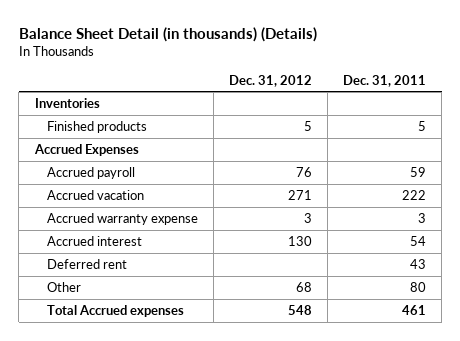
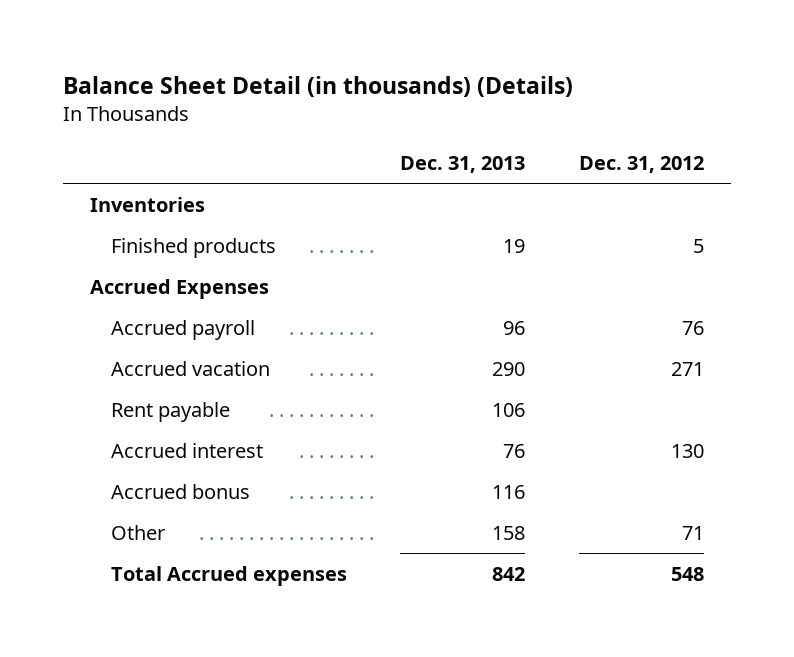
[342,74,426,87] Dec. 31, 2011 -> none
none -> [400,155,526,173] Dec. 31, 2013
[46,212,198,225] Accrued warranty expense -> none
none -> [110,401,230,422] Rent payable
[46,258,127,269] Deferred rent -> none
none -> [110,483,250,499] Accrued bonus
[295,281,312,292] 68 -> [682,525,705,540] 71

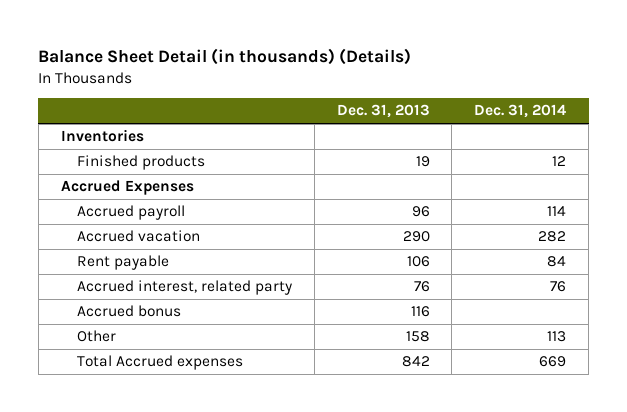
[579,155,705,173] Dec. 31, 2012 -> none
none -> [474,104,567,119] Dec. 31, 2014
[110,442,263,458] Accrued interest -> [76,280,292,296] Accrued interest, related party

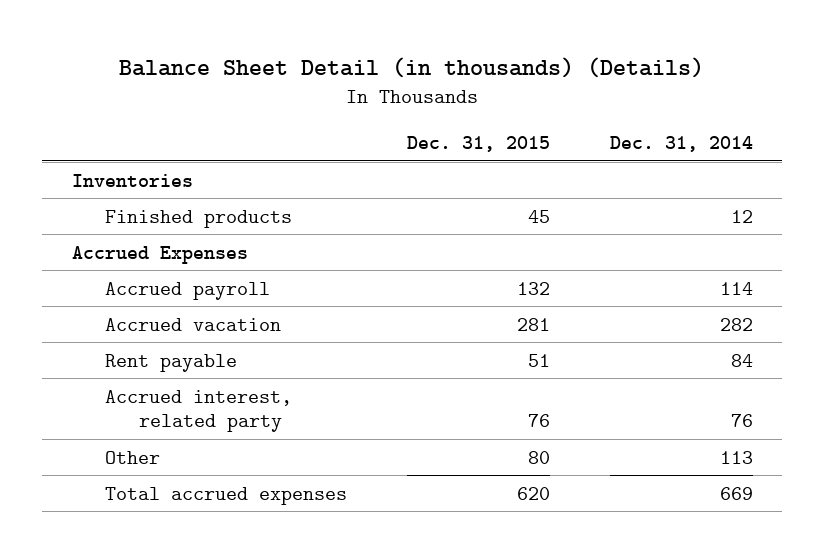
[336,104,430,119] Dec. 31, 2013 -> none
none -> [407,136,551,153] Dec. 31, 2015
[76,305,181,318] Accrued bonus -> none
[76,355,243,371] Total Accrued expenses -> [105,486,348,505] Total accrued expenses

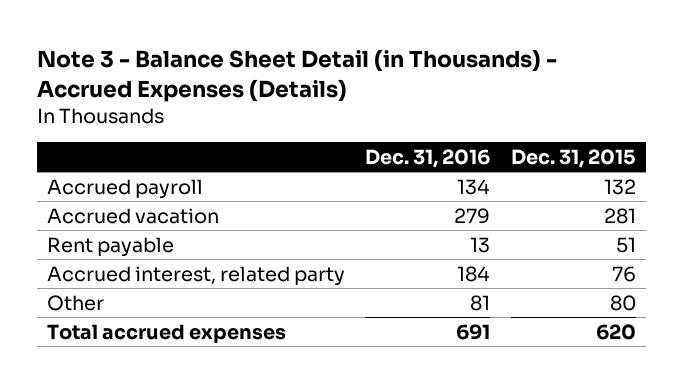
[119,56,705,78] Balance Sheet Detail (in thousands) (Details) -> [36,48,557,102] Note 3 - Balance Sheet Detail (in Thousands) - Accrued Expenses (Details)
[609,136,753,153] Dec. 31, 2014 -> none
none -> [365,148,491,168] Dec. 31, 2016
[71,173,193,187] Inventories -> none
[105,209,293,228] Finished products -> none
[71,245,248,264] Accrued Expenses -> none

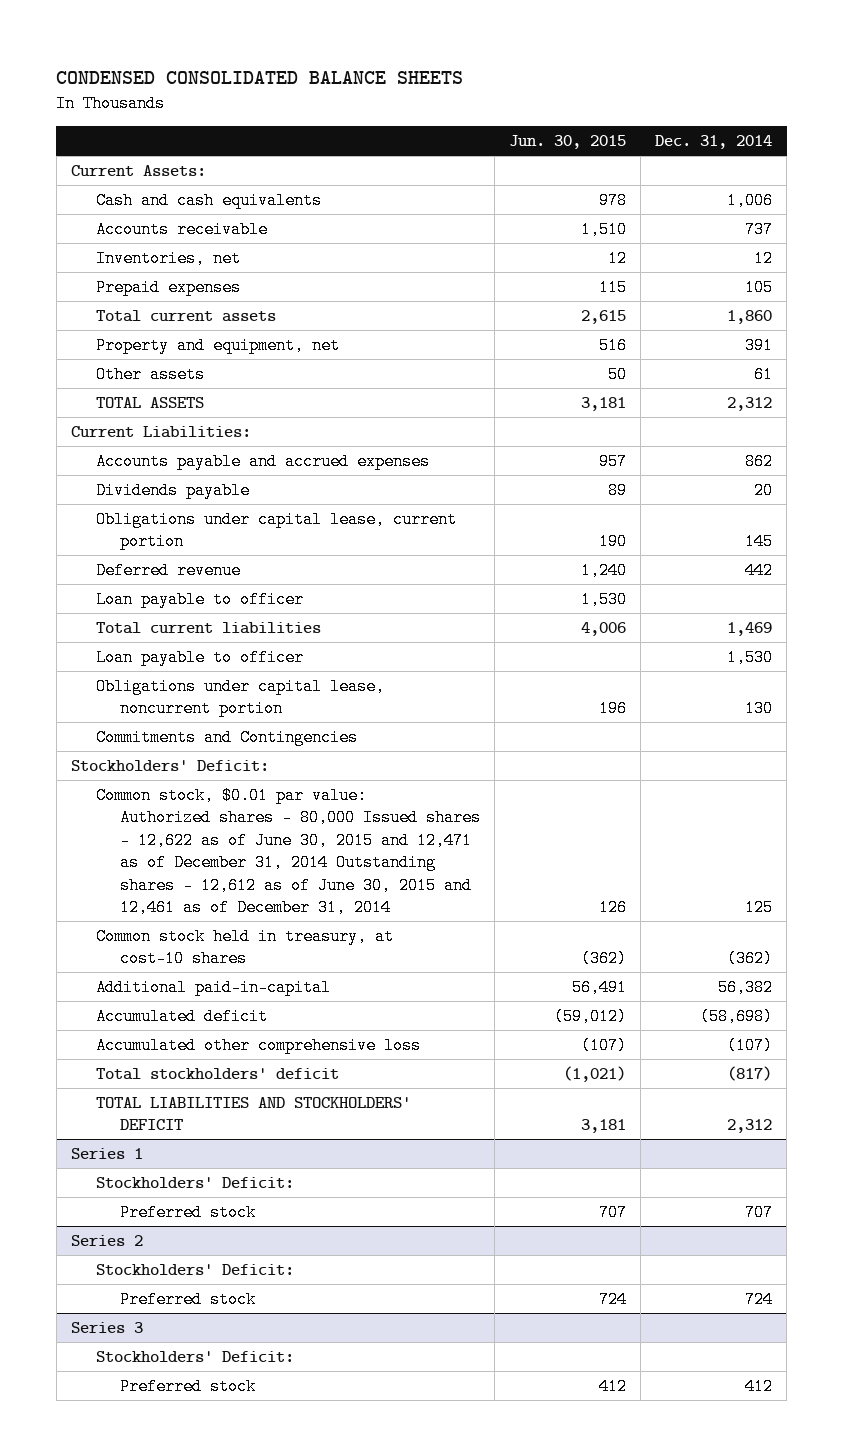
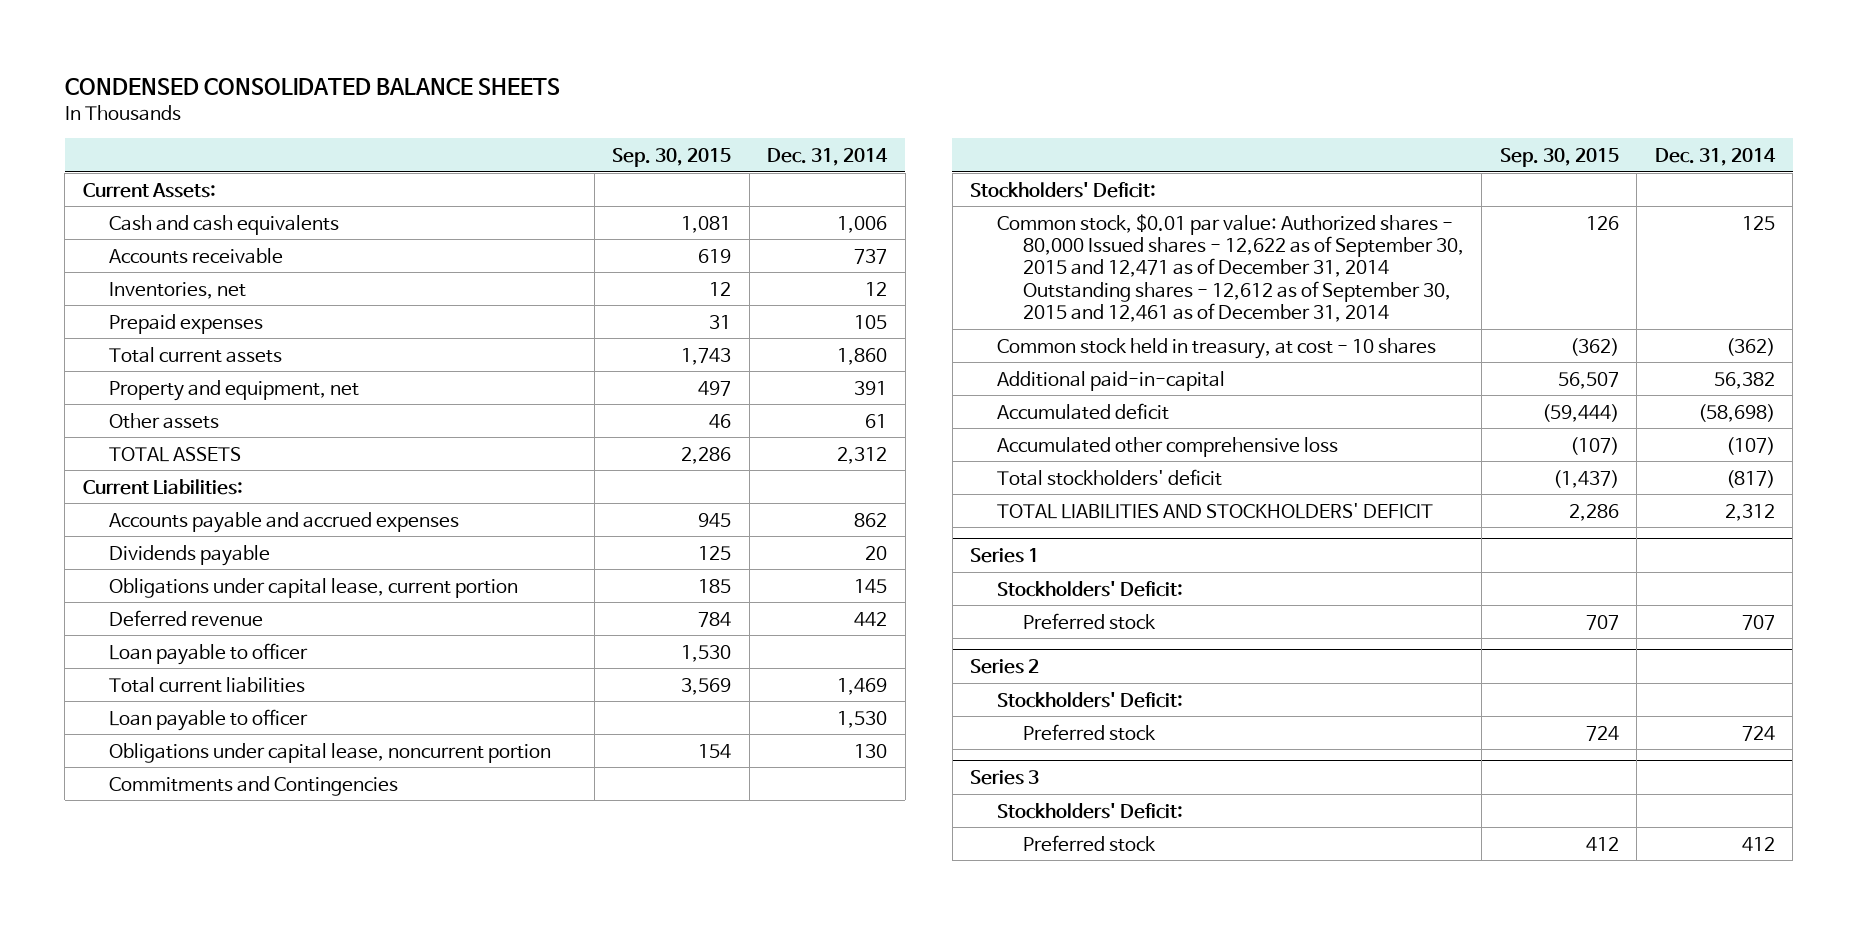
[509,135,627,150] Jun. 30, 2015 -> none
none -> [612,147,732,167] Sep. 30, 2015
[95,786,482,917] Common stock, $0.01 par value: Authorized shares - 80,000 Issued shares - 12,622 as of June 30, 2015 and 12,471 as of December 31, 2014 Outstanding shares - 12,612 as of June 30, 2015 and 12,461 as of December 31, 2014 -> [996,213,1464,323] Common stock, $0.01 par value: Authorized shares - 80,000 Issued shares - 12,622 as of September 30, 2015 and 12,471 as of December 31, 2014 Outstanding shares - 12,612 as of September 30, 2015 and 12,461 as of December 31, 2014
[95,927,394,968] Common stock held in treasury, at cost-10 shares -> [996,337,1436,359] Common stock held in treasury, at cost - 10 shares

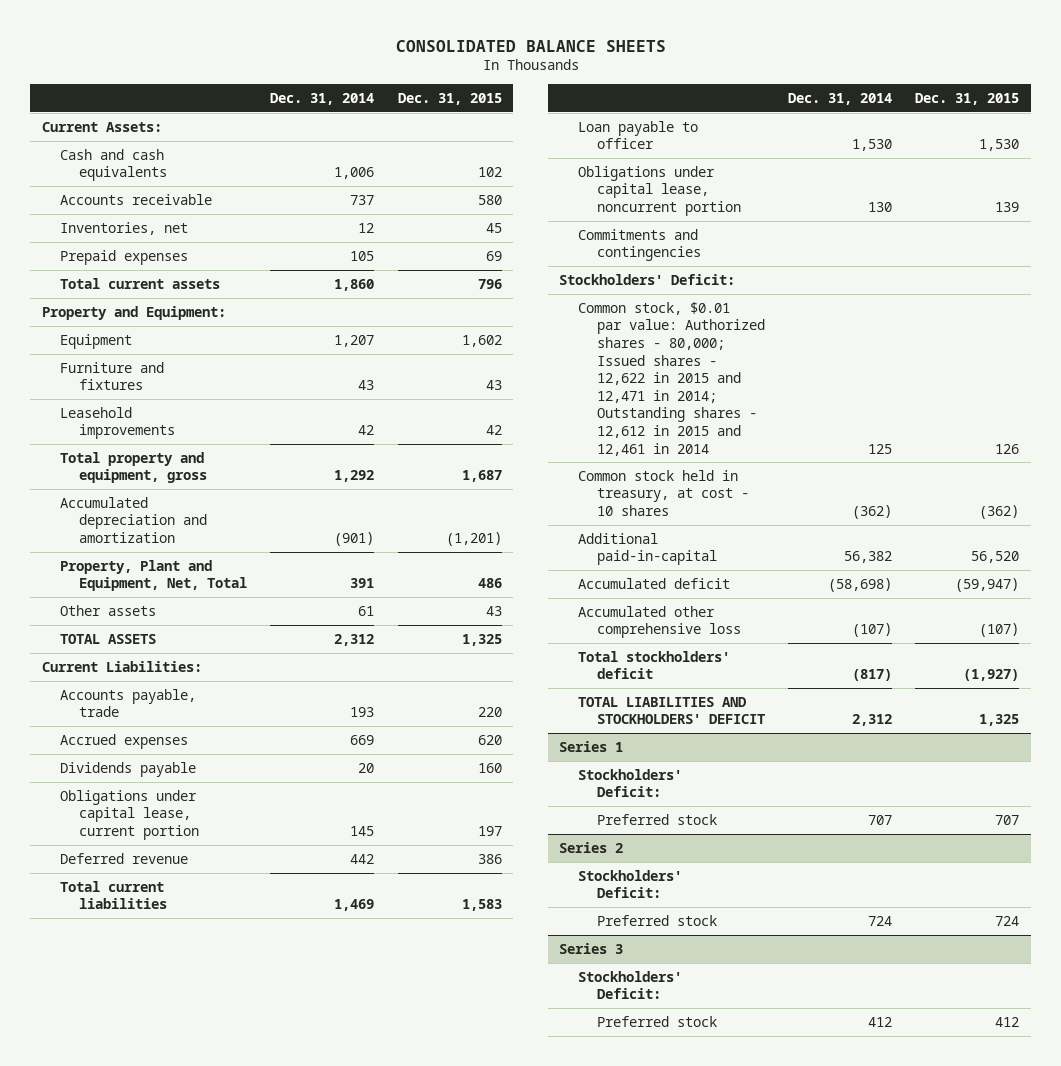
[64,78,560,96] CONDENSED CONSOLIDATED BALANCE SHEETS -> [395,39,666,52] CONSOLIDATED BALANCE SHEETS
[612,147,732,167] Sep. 30, 2015 -> none
none -> [397,92,502,105] Dec. 31, 2015
none -> [41,305,226,320] Property and Equipment:
none -> [60,333,133,349] Equipment
none -> [60,361,165,391] Furniture and fixtures
none -> [60,406,175,440] Leasehold improvements
none -> [60,451,207,484] Total property and equipment, gross
none -> [60,496,207,543] Accumulated depreciation and amortization
[108,379,359,401] Property and equipment, net -> [60,559,247,592] Property, Plant and Equipment, Net, Total
[108,511,459,533] Accounts payable and accrued expenses -> none
none -> [60,688,197,718] Accounts payable, trade
none -> [60,733,189,749] Accrued expenses
[108,642,308,665] Loan payable to officer -> none
[108,775,398,796] Commitments and Contingencies -> [578,228,701,262] Commitments and contingencies
[996,213,1464,323] Common stock, $0.01 par value: Authorized shares - 80,000 Issued shares - 12,622 as of September 30, 2015 and 12,471 as of December 31, 2014 Outstanding shares - 12,612 as of September 30, 2015 and 12,461 as of December 31, 2014 -> [578,301,765,456] Common stock, $0.01 par value: Authorized shares - 80,000; Issued shares - 12,622 in 2015 and 12,471 in 2014; Outstanding shares - 12,612 in 2015 and 12,461 in 2014

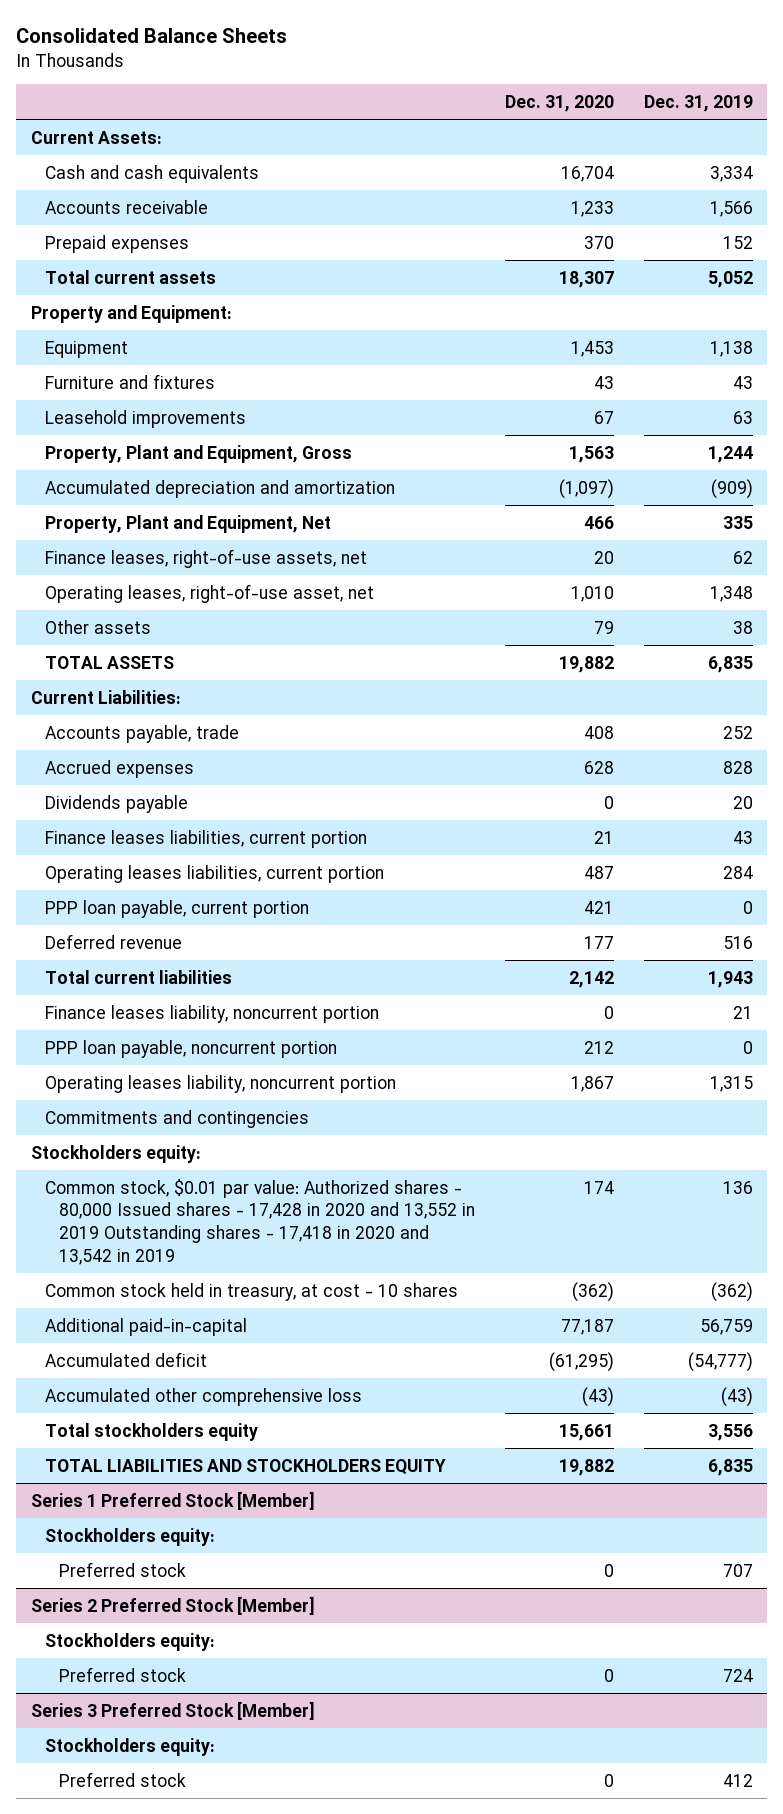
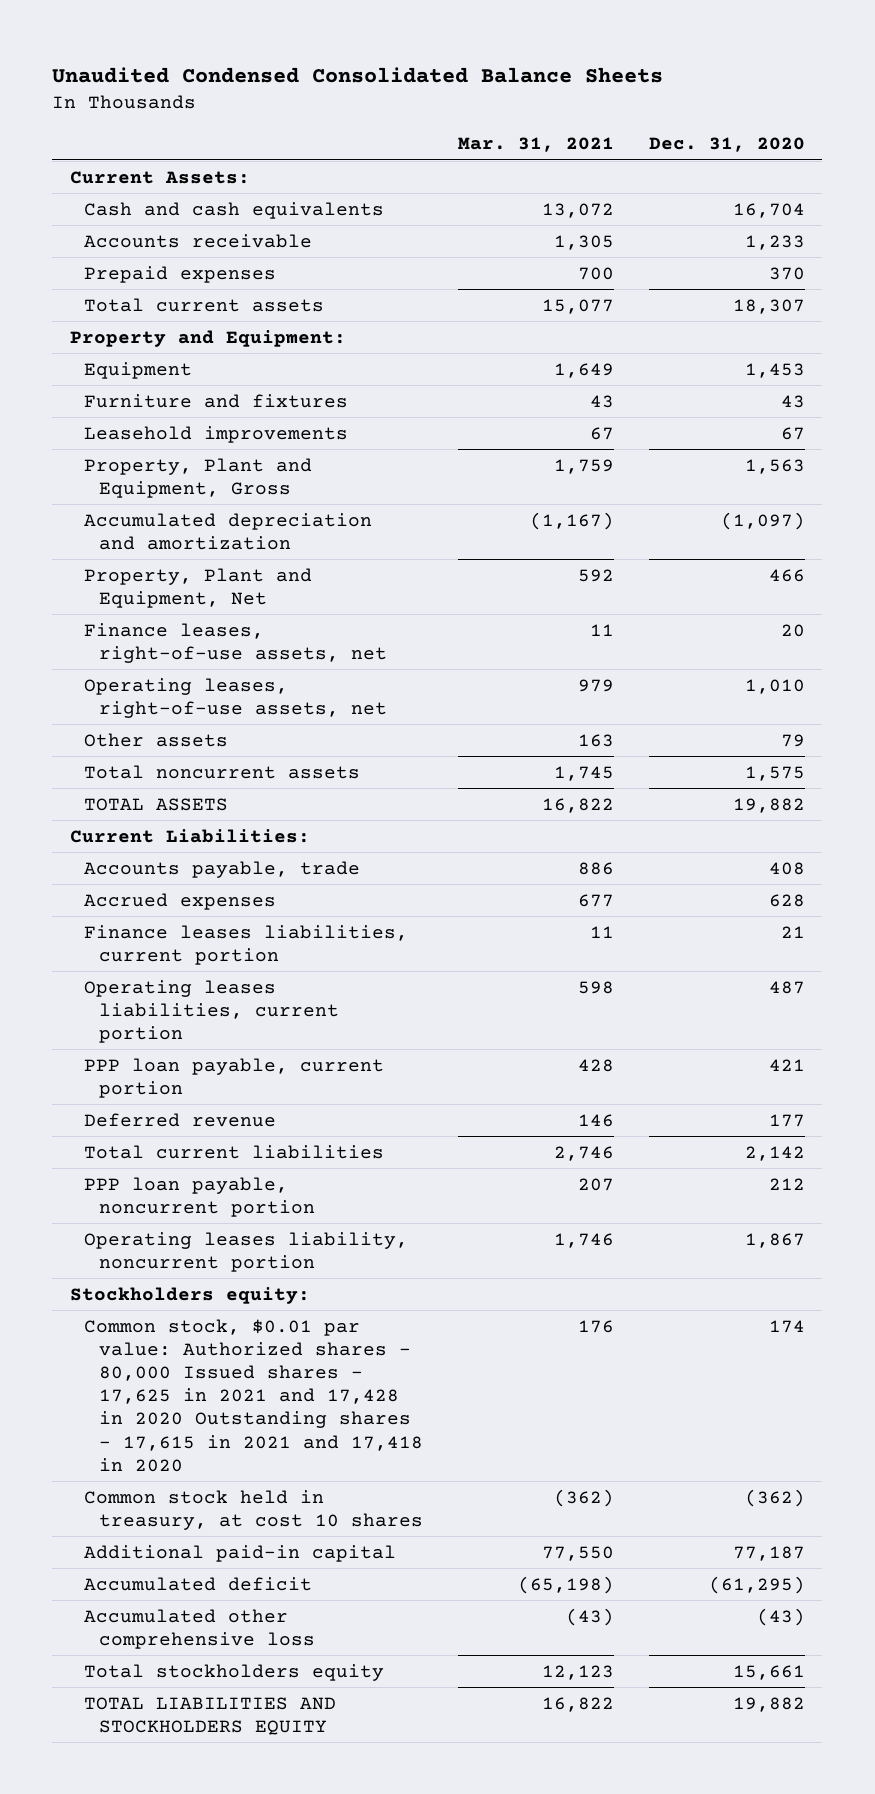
[15,28,287,44] Consolidated Balance Sheets -> [52,67,664,84] Unaudited Condensed Consolidated Balance Sheets
[643,95,753,113] Dec. 31, 2019 -> none
none -> [457,137,614,153] Mar. 31, 2021
[44,583,374,603] Operating leases, right-of-use asset, net -> [84,677,387,718] Operating leases, right-of-use assets, net
none -> [84,764,361,779] Total noncurrent assets
[44,794,188,813] Dividends payable -> none
[44,1004,379,1023] Finance leases liability, noncurrent portion -> none
[44,1109,309,1128] Commitments and contingencies -> none
[44,1178,476,1266] Common stock, $0.01 par value: Authorized shares - 80,000 Issued shares - 17,428 in 2020 and 13,552 in 2019 Outstanding shares - 17,418 in 2020 and 13,542 in 2019 -> [84,1318,423,1472] Common stock, $0.01 par value: Authorized shares - 80,000 Issued shares - 17,625 in 2021 and 17,428 in 2020 Outstanding shares - 17,615 in 2021 and 17,418 in 2020
[44,1282,458,1301] Common stock held in treasury, at cost - 10 shares -> [84,1489,423,1530] Common stock held in treasury, at cost 10 shares
[44,1317,247,1336] Additional paid-in-capital -> [84,1544,397,1562] Additional paid-in capital
[30,1490,315,1510] Series 1 Preferred Stock [Member] -> none
[44,1527,215,1546] Stockholders equity: -> none
[59,1561,187,1577] Preferred stock -> none
[30,1595,315,1615] Series 2 Preferred Stock [Member] -> none
[44,1632,215,1651] Stockholders equity: -> none
[59,1666,187,1682] Preferred stock -> none
[30,1700,315,1720] Series 3 Preferred Stock [Member] -> none
[44,1737,215,1756] Stockholders equity: -> none
[59,1771,187,1787] Preferred stock -> none

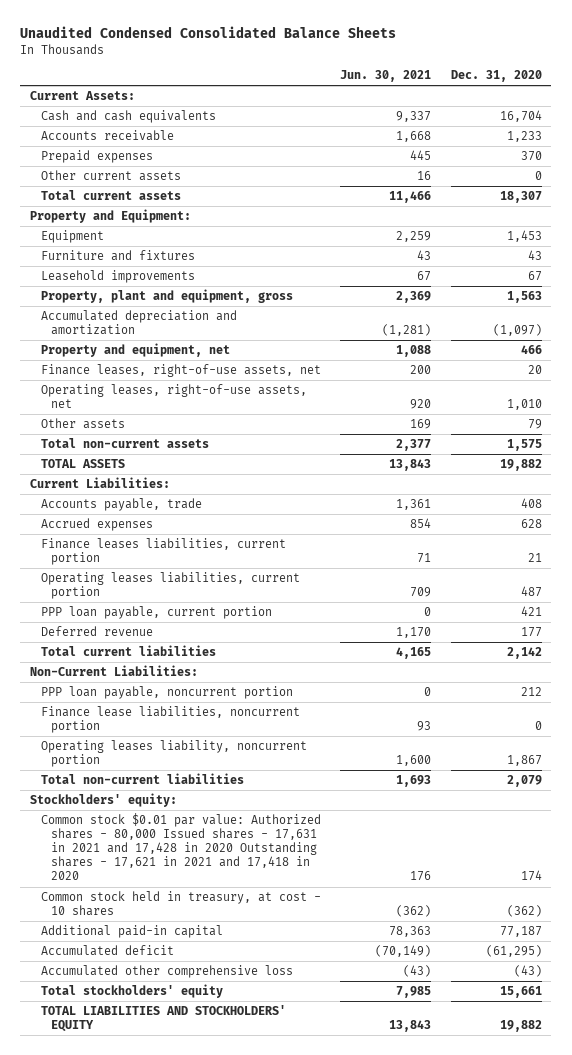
[457,137,614,153] Mar. 31, 2021 -> none
none -> [340,70,432,83] Jun. 30, 2021
none -> [40,170,181,182] Other current assets
[84,457,313,498] Property, Plant and Equipment, Gross -> [40,289,293,304] Property, plant and equipment, gross
[84,567,313,608] Property, Plant and Equipment, Net -> [40,343,230,358] Property and equipment, net
[84,764,361,779] Total noncurrent assets -> [40,438,209,449] Total non-current assets
none -> [29,665,198,677] Non-Current Liabilities:
none -> [40,706,300,734] Finance lease liabilities, noncurrent portion
none -> [40,773,244,785] Total non-current liabilities
[69,1286,310,1304] Stockholders equity: -> [29,793,177,808] Stockholders' equity:
[84,1318,423,1472] Common stock, $0.01 par value: Authorized shares - 80,000 Issued shares - 17,625 in 2021 and 17,428 in 2020 Outstanding shares - 17,615 in 2021 and 17,418 in 2020 -> [40,813,321,881] Common stock $0.01 par value: Authorized shares - 80,000 Issued shares - 17,631 in 2021 and 17,428 in 2020 Outstanding shares - 17,621 in 2021 and 17,418 in 2020
[84,1489,423,1530] Common stock held in treasury, at cost 10 shares -> [40,891,321,917] Common stock held in treasury, at cost - 10 shares
[84,1663,385,1681] Total stockholders equity -> [40,984,223,999] Total stockholders' equity
[84,1696,337,1735] TOTAL LIABILITIES AND STOCKHOLDERS EQUITY -> [40,1005,286,1033] TOTAL LIABILITIES AND STOCKHOLDERS' EQUITY

